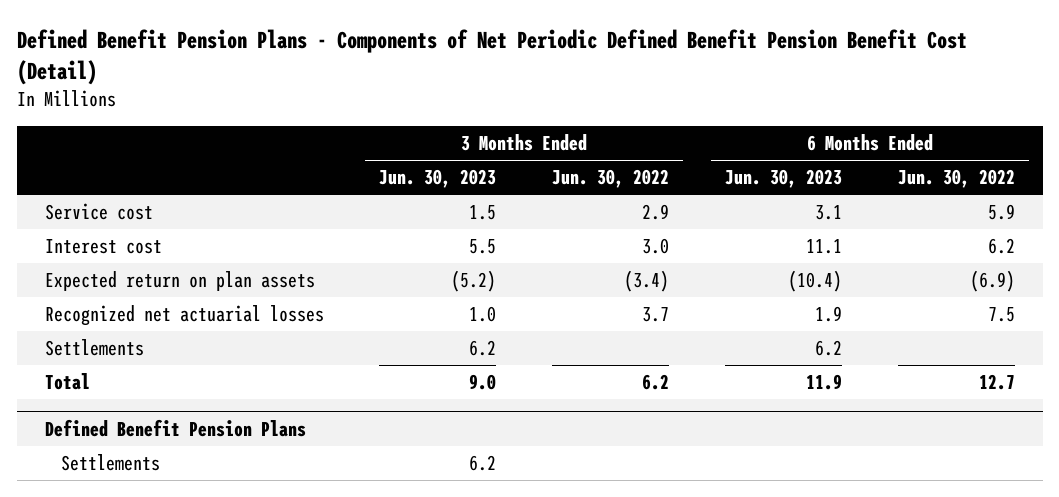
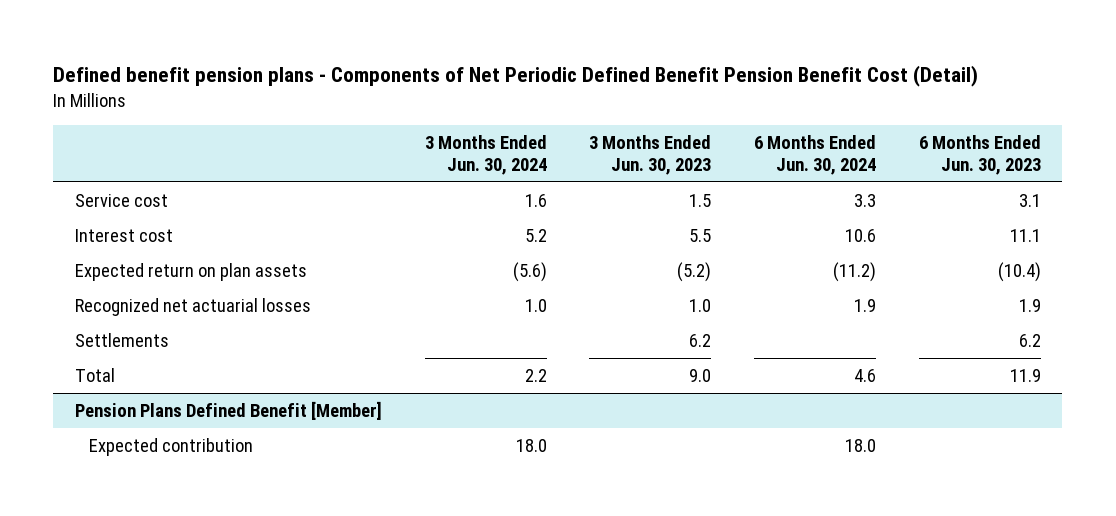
[16,28,967,85] Defined Benefit Pension Plans - Components of Net Periodic Defined Benefit Pension Benefit Cost (Detail) -> [53,64,979,87] Defined benefit pension plans - Components of Net Periodic Defined Benefit Pension Benefit Cost (Detail)
[552,169,670,189] Jun. 30, 2022 -> none
[897,169,1015,189] Jun. 30, 2022 -> none
none -> [424,134,547,175] 3 Months Ended Jun. 30, 2024
none -> [754,134,877,175] 6 Months Ended Jun. 30, 2024
[60,454,160,472] Settlements -> none
[44,418,306,437] Defined Benefit Pension Plans -> [74,400,382,420] Pension Plans Defined Benefit [Member]
none -> [89,437,254,456] Expected contribution

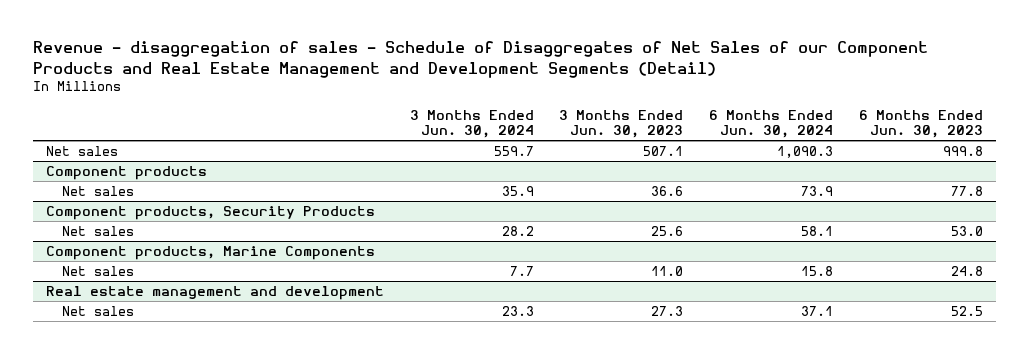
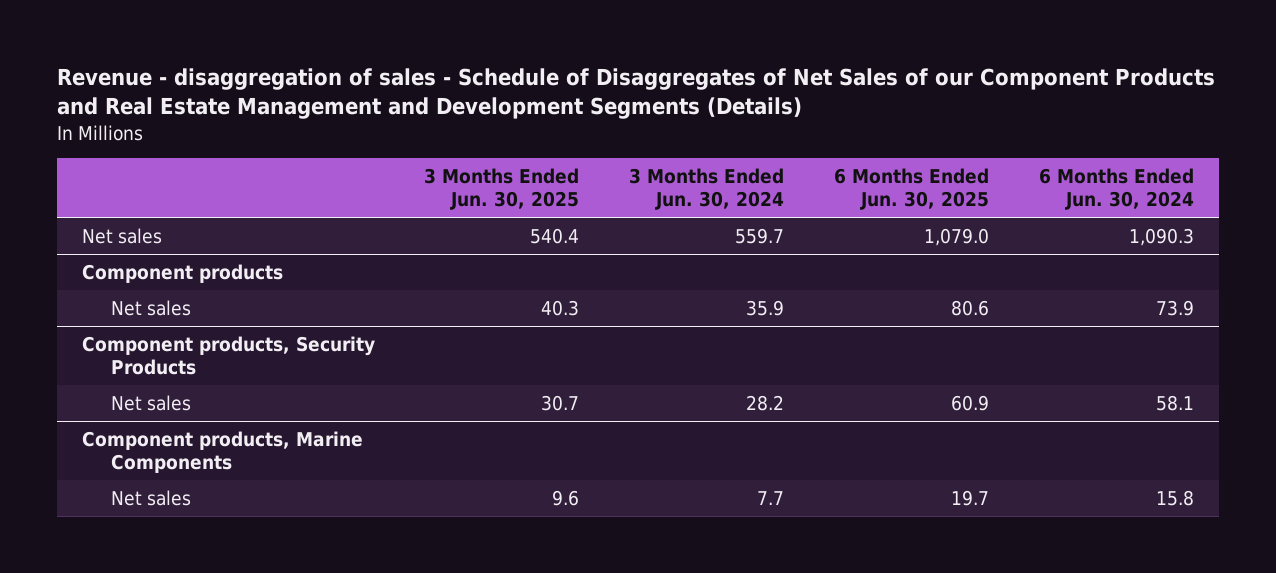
[32,41,928,78] Revenue - disaggregation of sales - Schedule of Disaggregates of Net Sales of our Component Products and Real Estate Management and Development Segments (Detail) -> [56,68,1215,120] Revenue - disaggregation of sales - Schedule of Disaggregates of Net Sales of our Component Products and Real Estate Management and Development Segments (Details)
[559,109,684,139] 3 Months Ended Jun. 30, 2023 -> none
[858,109,983,139] 6 Months Ended Jun. 30, 2023 -> none
none -> [424,167,580,211] 3 Months Ended Jun. 30, 2025
none -> [834,167,990,211] 6 Months Ended Jun. 30, 2025
[45,286,384,301] Real estate management and development -> none
[62,306,135,317] Net sales -> none

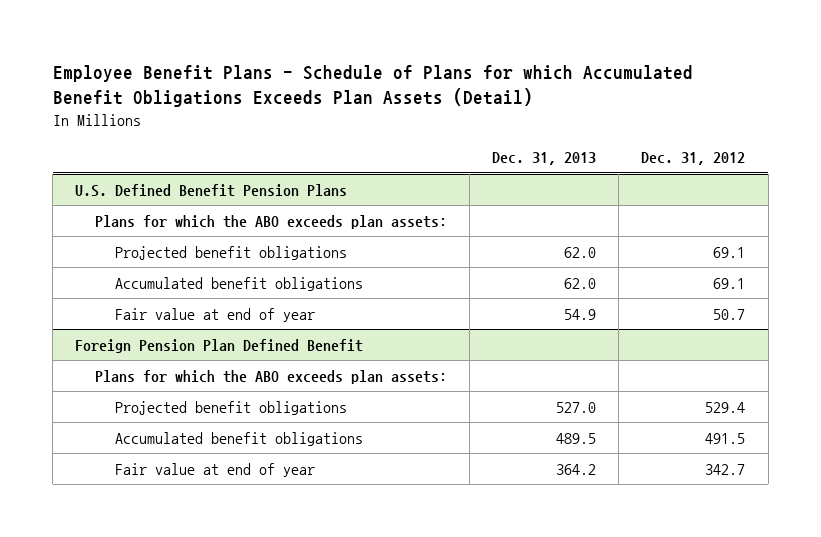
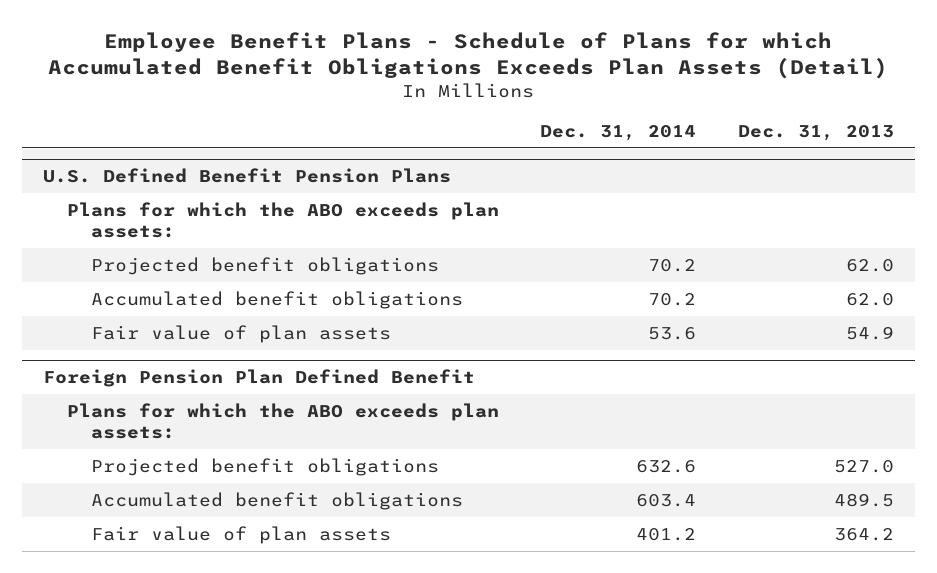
[641,152,746,166] Dec. 31, 2012 -> none
none -> [540,125,697,142] Dec. 31, 2014
[114,307,315,322] Fair value at end of year -> [90,324,391,343] Fair value of plan assets
[114,462,315,477] Fair value at end of year -> [90,525,391,544] Fair value of plan assets

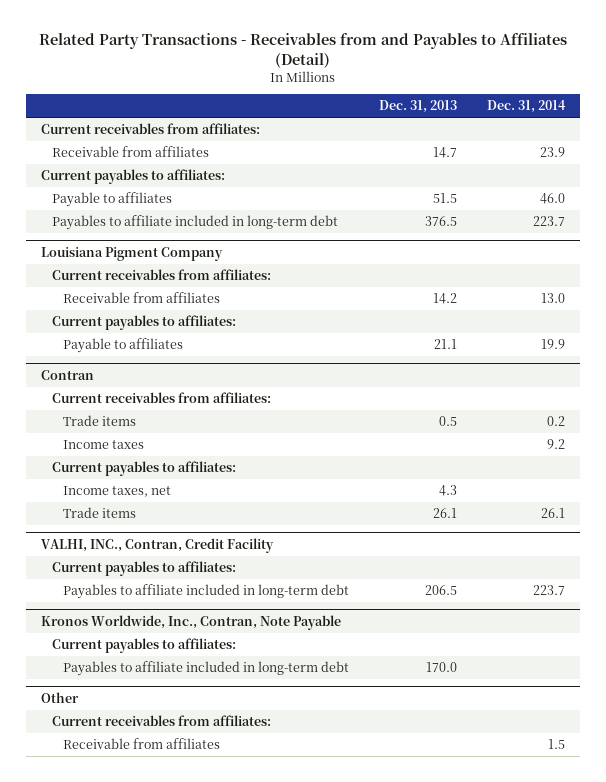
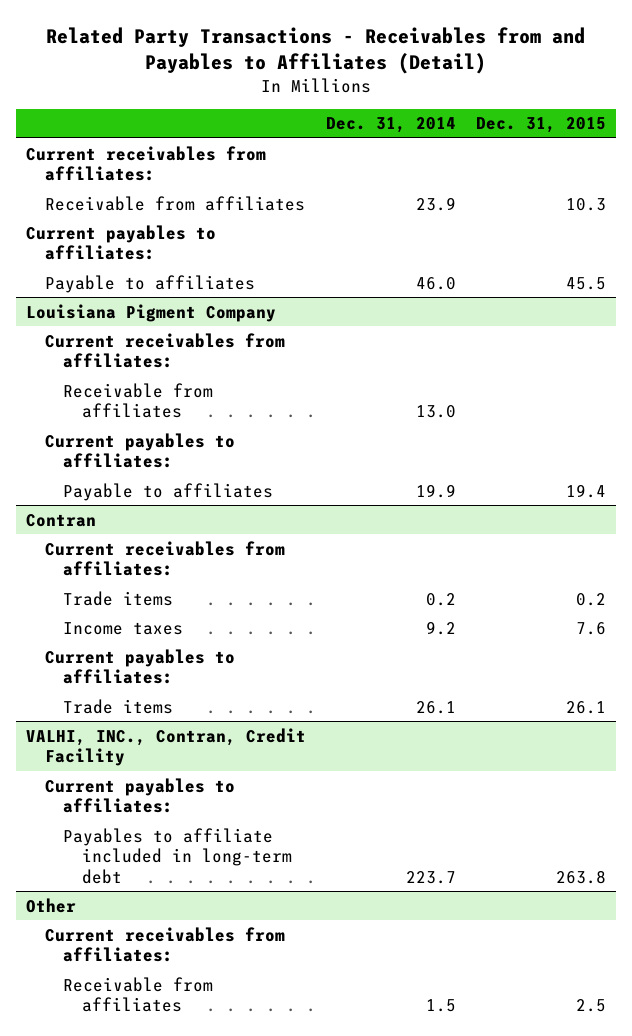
[379,100,458,114] Dec. 31, 2013 -> none
none -> [475,117,606,134] Dec. 31, 2015
[52,215,339,231] Payables to affiliate included in long-term debt -> none
[62,486,171,498] Income taxes, net -> none
[41,614,342,630] Kronos Worldwide, Inc., Contran, Note Payable -> none
[52,638,237,654] Current payables to affiliates: -> none
[62,661,349,677] Payables to affiliate included in long-term debt -> none

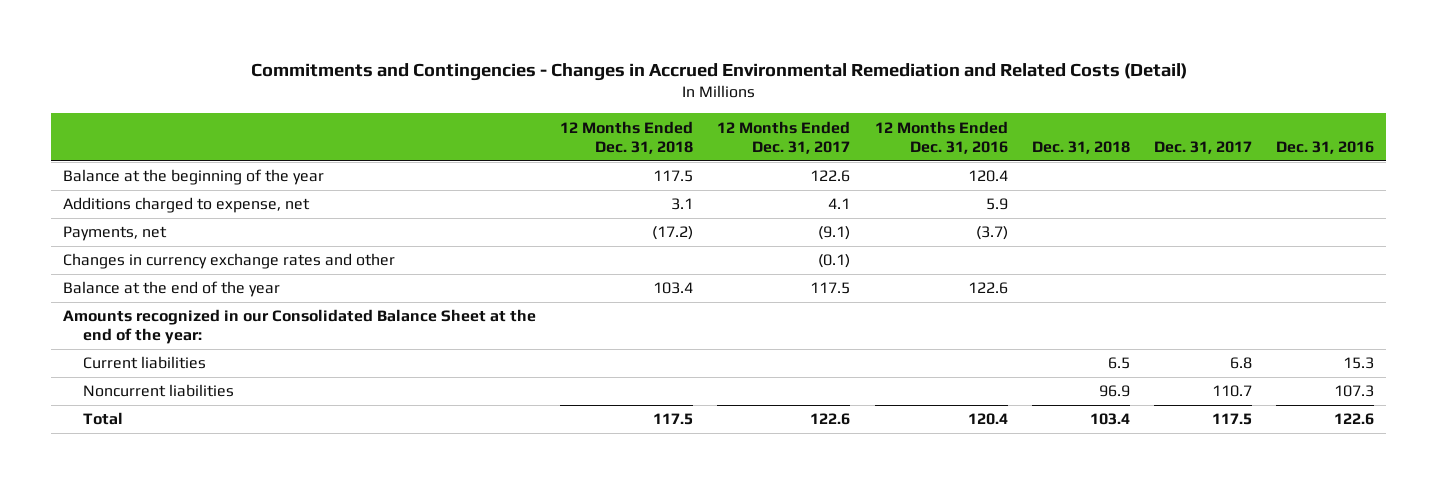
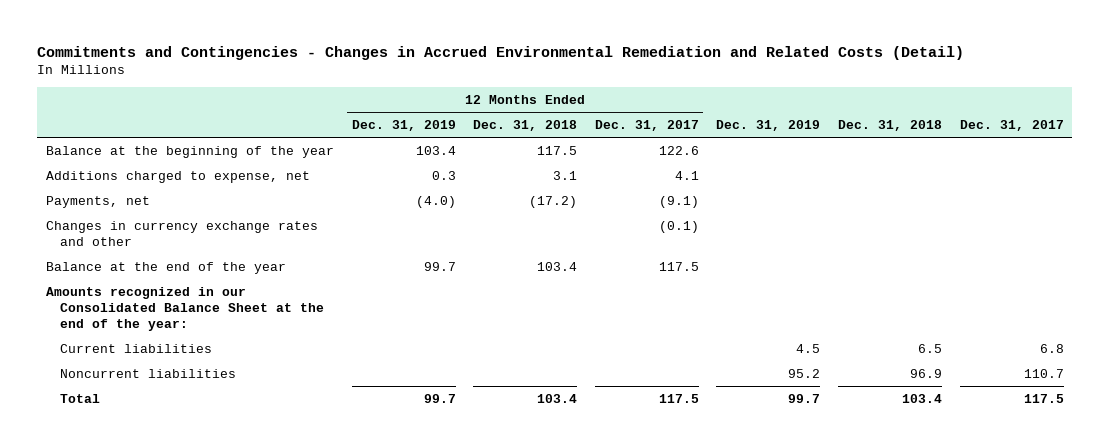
[874,120,1008,154] 12 Months Ended Dec. 31, 2016 -> none
[1275,140,1374,154] Dec. 31, 2016 -> none
none -> [351,120,456,132] Dec. 31, 2019
none -> [716,120,821,132] Dec. 31, 2019
[653,413,694,426] 117.5 -> [537,393,578,403] 103.4
[810,413,851,426] 122.6 -> [658,393,699,403] 117.5

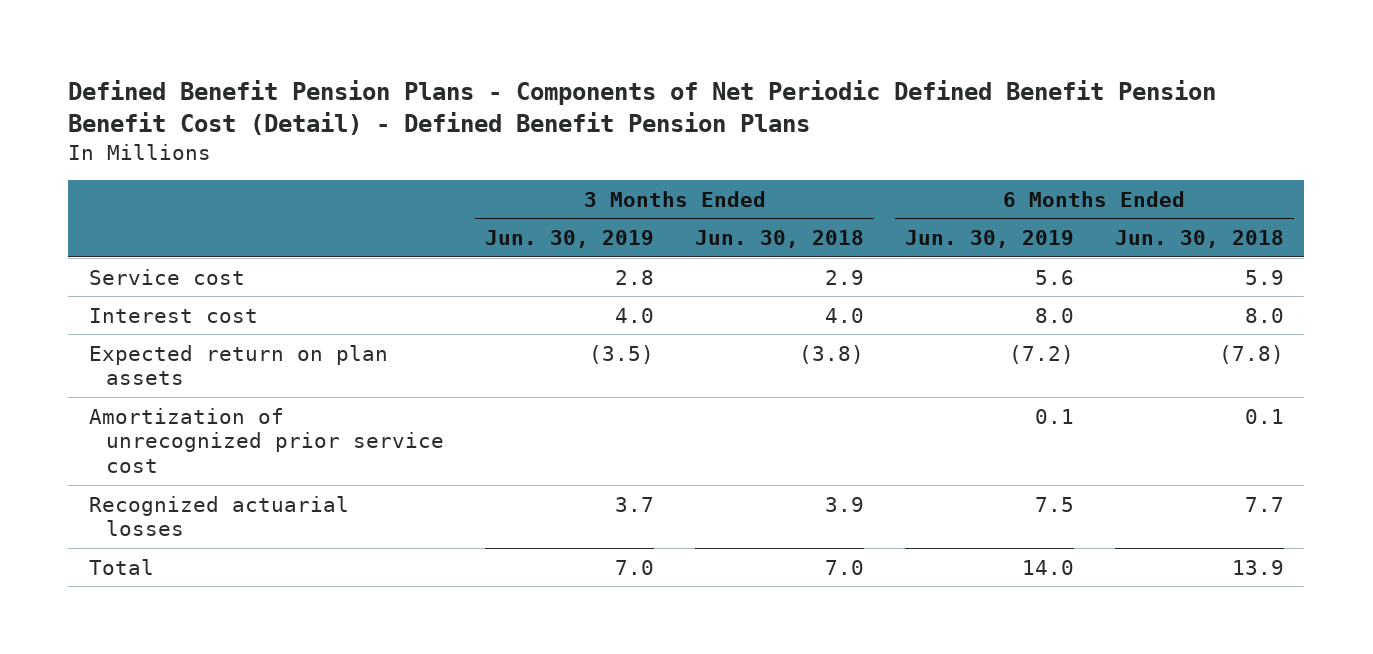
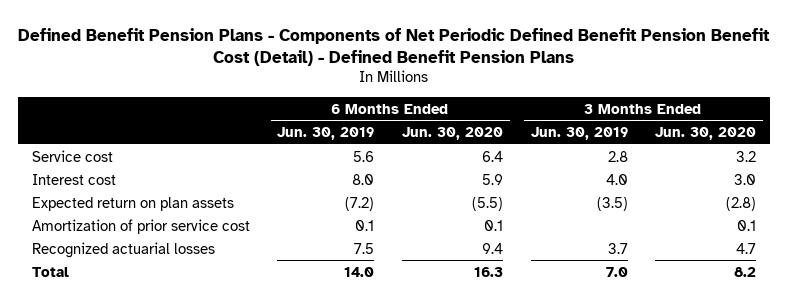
[695,230,865,249] Jun. 30, 2018 -> none
[1114,230,1284,249] Jun. 30, 2018 -> none
none -> [402,127,504,141] Jun. 30, 2020
none -> [655,127,757,141] Jun. 30, 2020
[88,407,445,474] Amortization of unrecognized prior service cost -> [31,218,250,234] Amortization of prior service cost

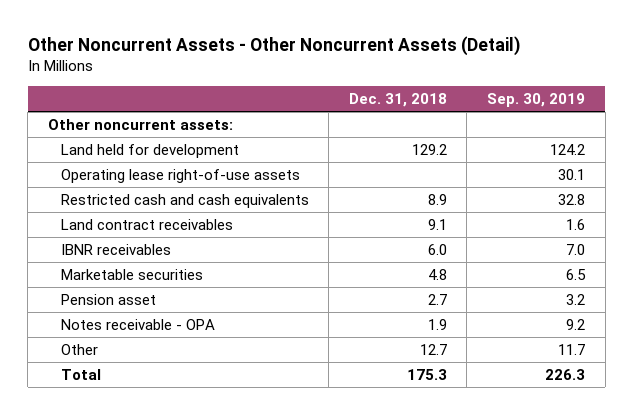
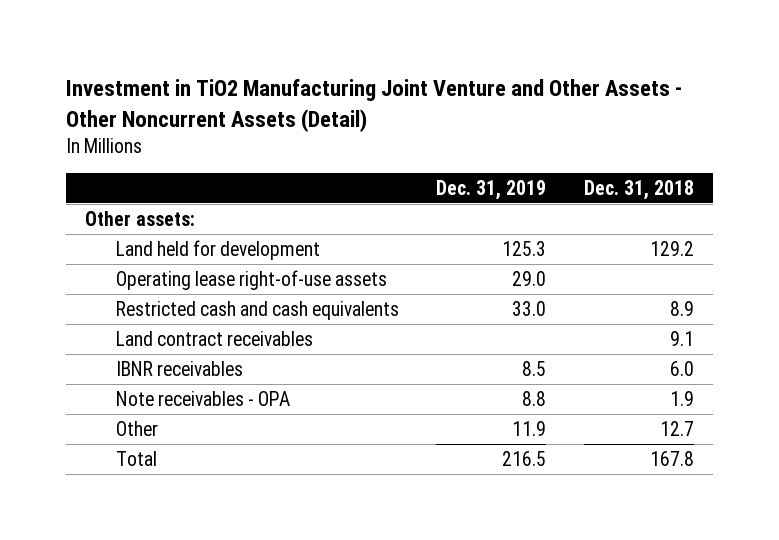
[27,36,520,57] Other Noncurrent Assets - Other Noncurrent Assets (Detail) -> [65,79,682,132] Investment in TiO2 Manufacturing Joint Venture and Other Assets - Other Noncurrent Assets (Detail)
[486,93,585,108] Sep. 30, 2019 -> none
none -> [436,179,547,200] Dec. 31, 2019
[47,118,233,130] Other noncurrent assets: -> [84,210,195,226] Other assets:
[60,268,203,280] Marketable securities -> none
[60,293,156,305] Pension asset -> none
[60,318,215,330] Notes receivable - OPA -> [115,390,290,406] Note receivables - OPA
[406,368,447,380] 175.3 -> [650,450,695,466] 167.8

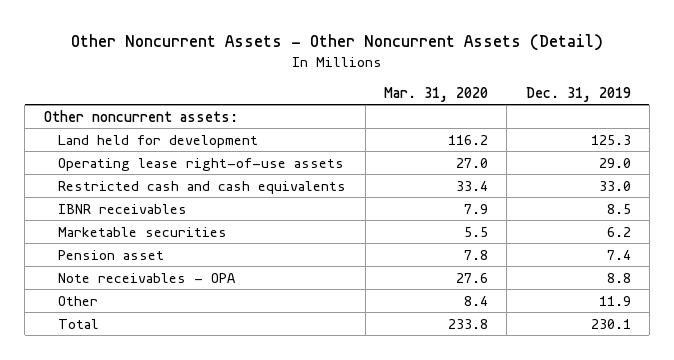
[65,79,682,132] Investment in TiO2 Manufacturing Joint Venture and Other Assets - Other Noncurrent Assets (Detail) -> [71,34,604,52] Other Noncurrent Assets - Other Noncurrent Assets (Detail)
[584,179,695,200] Dec. 31, 2018 -> none
none -> [384,86,489,102] Mar. 31, 2020
[84,210,195,226] Other assets: -> [43,109,238,122] Other noncurrent assets:
[115,330,313,346] Land contract receivables -> none
none -> [58,226,228,237] Marketable securities
none -> [58,249,165,260] Pension asset
[502,450,547,466] 216.5 -> [590,318,631,329] 230.1

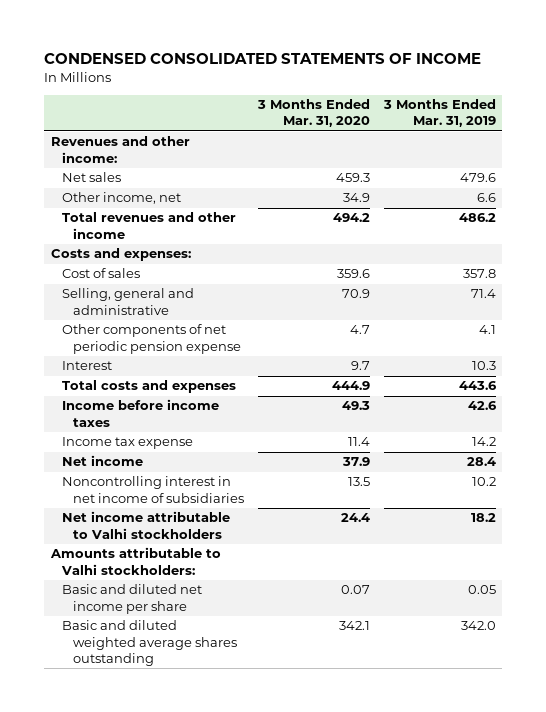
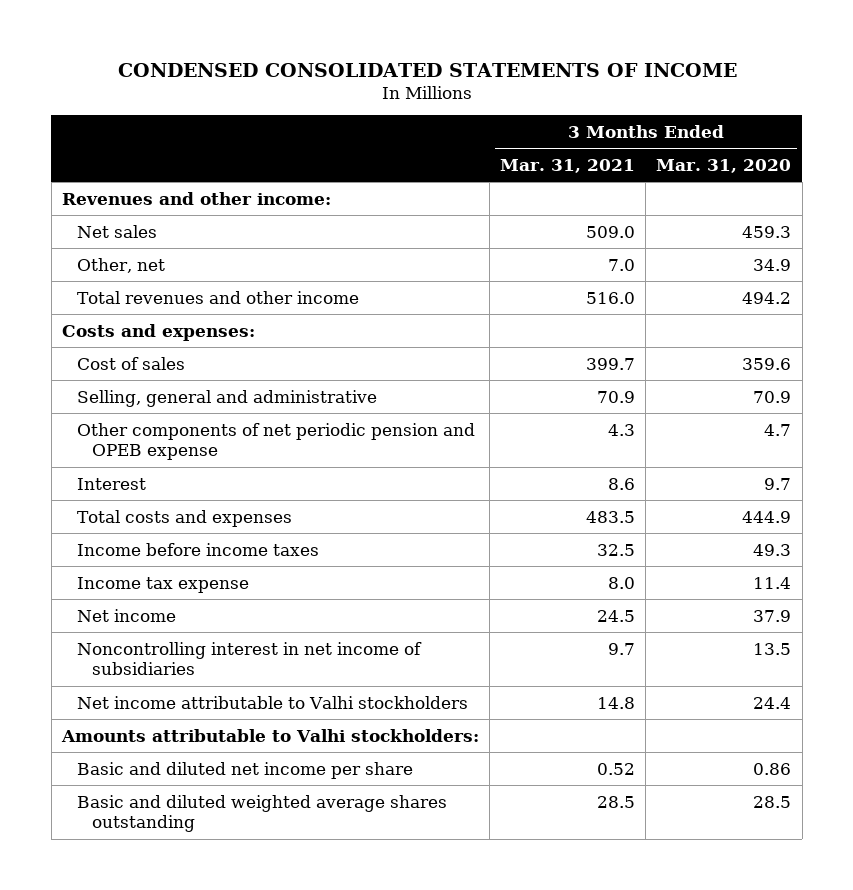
[382,99,496,128] 3 Months Ended Mar. 31, 2019 -> none
none -> [500,158,636,173] Mar. 31, 2021
[61,192,181,205] Other income, net -> [76,257,165,273] Other, net
[61,324,241,354] Other components of net periodic pension expense -> [76,422,475,460] Other components of net periodic pension and OPEB expense
[340,585,370,595] 0.07 -> [753,762,792,775] 0.86
[338,621,370,631] 342.1 -> [753,795,792,808] 28.5

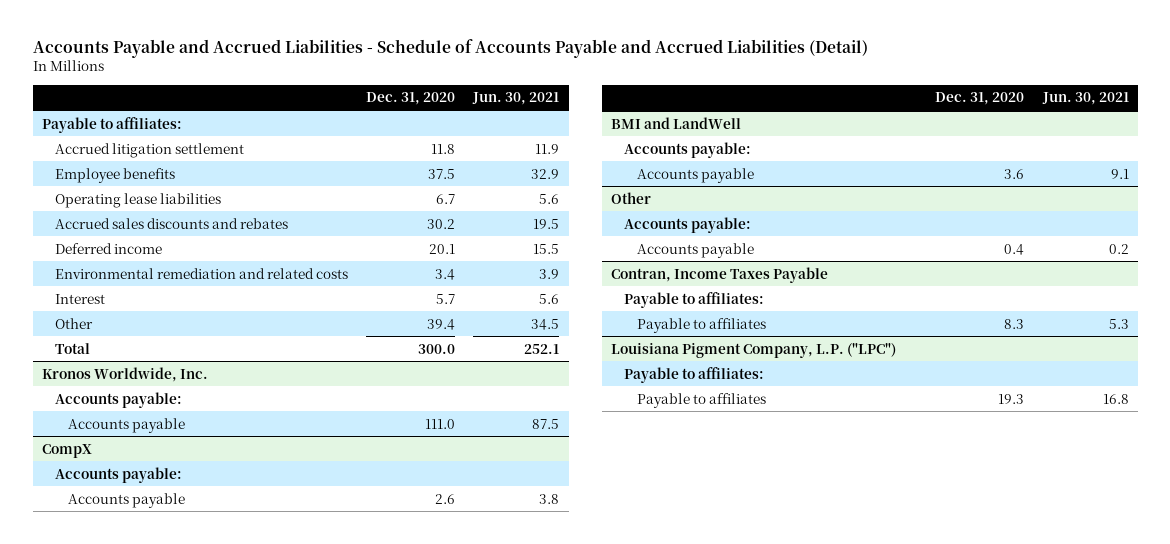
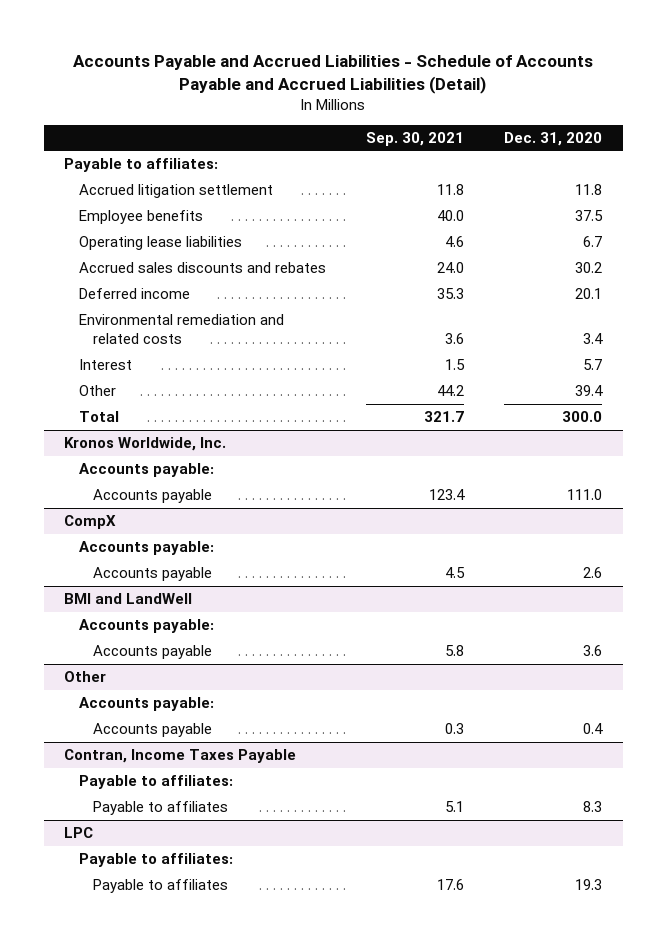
[472,92,560,106] Jun. 30, 2021 -> none
none -> [366,131,465,146] Sep. 30, 2021
[610,342,896,358] Louisiana Pigment Company, L.P. ("LPC") -> [63,827,93,839] LPC

